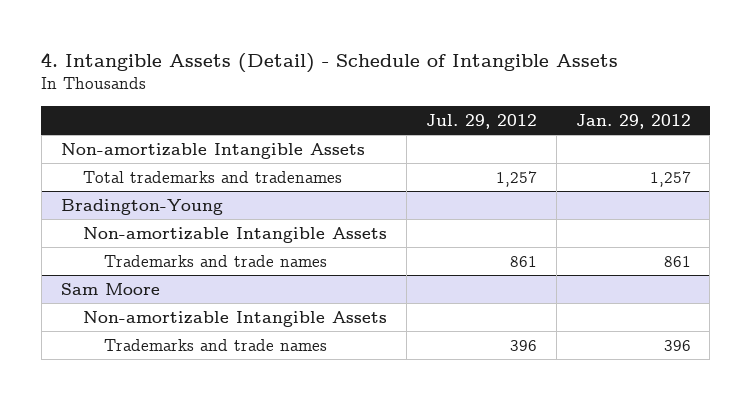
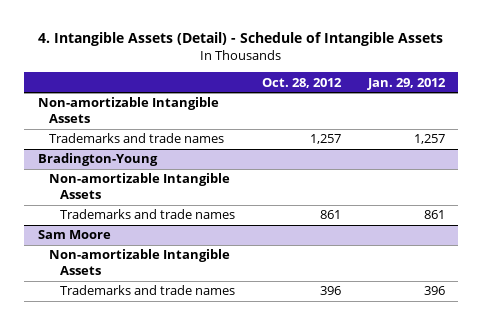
[425,113,537,129] Jul. 29, 2012 -> none
none -> [261,77,342,88] Oct. 28, 2012
[82,170,342,183] Total trademarks and tradenames -> [48,133,224,144] Trademarks and trade names

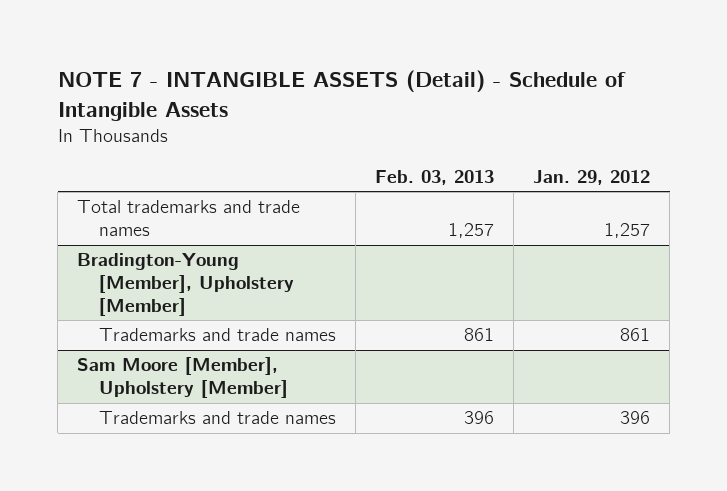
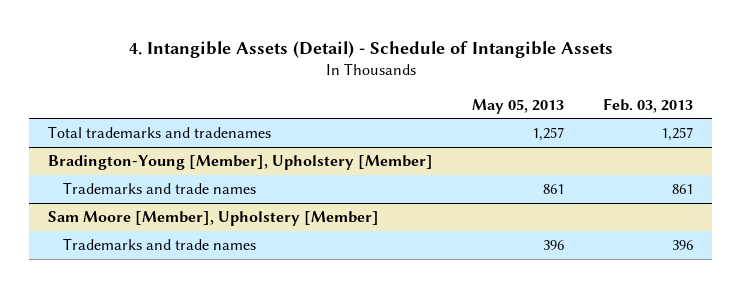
[57,70,626,121] NOTE 7 - INTANGIBLE ASSETS (Detail) - Schedule of Intangible Assets -> [128,40,613,58] 4. Intangible Assets (Detail) - Schedule of Intangible Assets
[533,169,651,185] Jan. 29, 2012 -> none
none -> [472,98,565,114] May 05, 2013
[77,200,301,237] Total trademarks and trade names -> [48,125,272,138] Total trademarks and tradenames

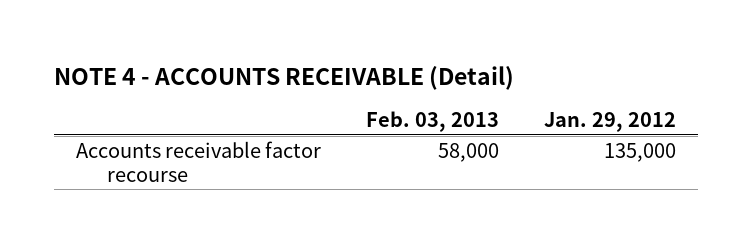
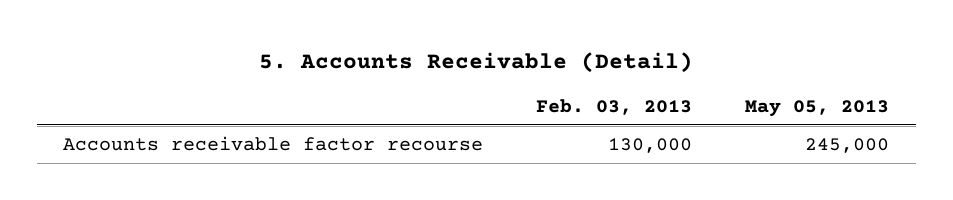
[53,65,514,90] NOTE 4 - ACCOUNTS RECEIVABLE (Detail) -> [259,51,694,73] 5. Accounts Receivable (Detail)
[543,112,676,133] Jan. 29, 2012 -> none
none -> [745,100,890,118] May 05, 2013
[438,143,500,163] 58,000 -> [608,138,693,154] 130,000

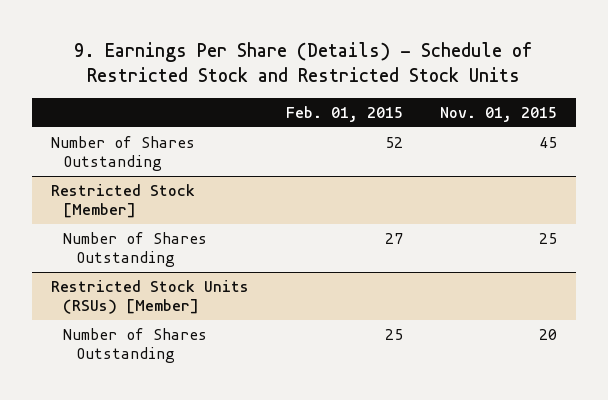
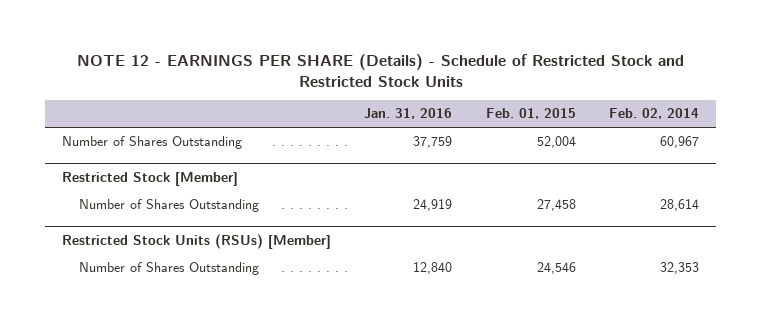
[73,41,533,82] 9. Earnings Per Share (Details) - Schedule of Restricted Stock and Restricted Stock Units -> [76,53,684,87] NOTE 12 - EARNINGS PER SHARE (Details) - Schedule of Restricted Stock and Restricted Stock Units
[440,106,558,122] Nov. 01, 2015 -> none
none -> [364,108,453,120] Jan. 31, 2016
none -> [609,108,700,120] Feb. 02, 2014
[384,136,403,148] 52 -> [536,136,576,149] 52,004
[384,232,403,244] 27 -> [536,199,576,212] 27,458
[384,328,403,340] 25 -> [536,262,576,275] 24,546

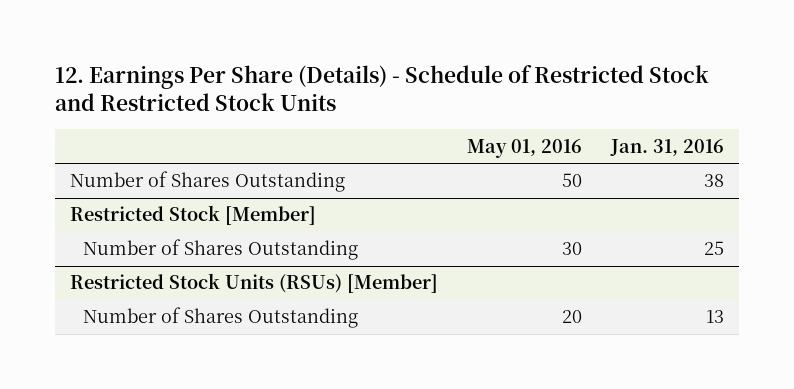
[76,53,684,87] NOTE 12 - EARNINGS PER SHARE (Details) - Schedule of Restricted Stock and Restricted Stock Units -> [55,65,710,112] 12. Earnings Per Share (Details) - Schedule of Restricted Stock and Restricted Stock Units
[485,108,576,120] Feb. 01, 2015 -> none
[609,108,700,120] Feb. 02, 2014 -> none
none -> [466,138,582,158] May 01, 2016
[413,136,453,149] 37,759 -> [704,174,725,188] 38
[413,199,453,212] 24,919 -> [704,241,725,256] 25
[413,262,453,275] 12,840 -> [706,310,725,324] 13

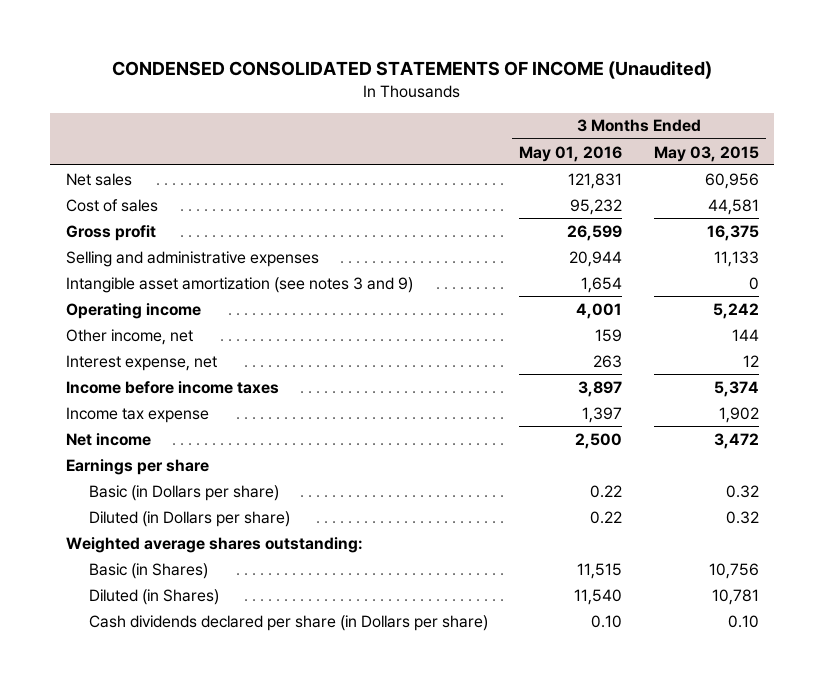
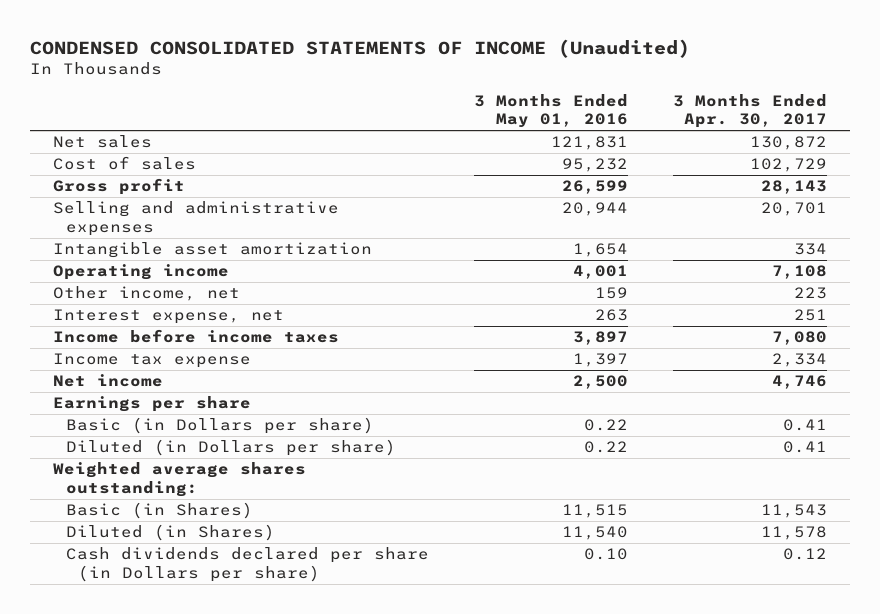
[653,145,759,162] May 03, 2015 -> none
none -> [673,93,828,129] 3 Months Ended Apr. 30, 2017
[65,276,413,293] Intangible asset amortization (see notes 3 and 9) -> [52,242,372,259] Intangible asset amortization

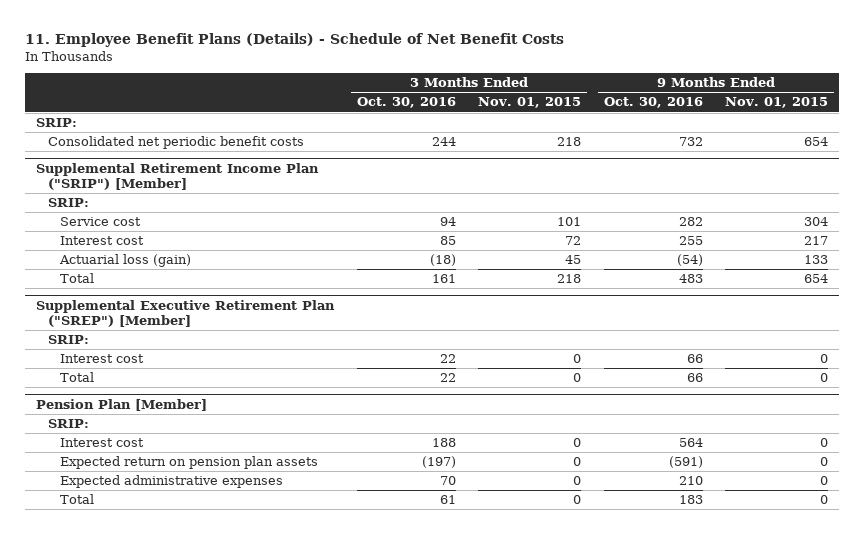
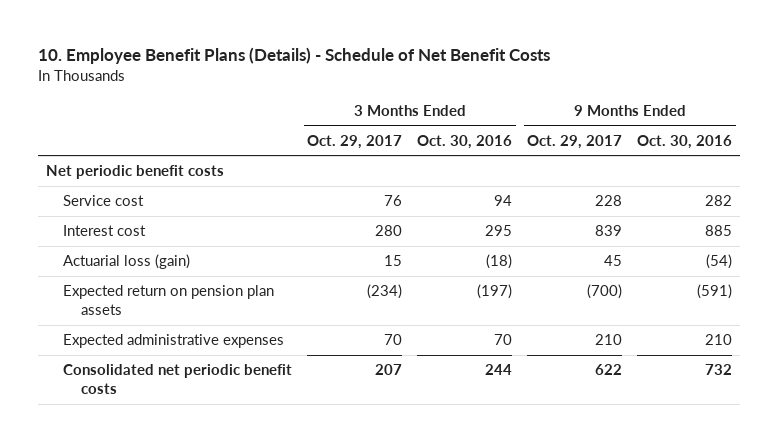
[25,33,565,48] 11. Employee Benefit Plans (Details) - Schedule of Net Benefit Costs -> [38,47,551,65] 10. Employee Benefit Plans (Details) - Schedule of Net Benefit Costs
[478,97,582,109] Nov. 01, 2015 -> none
[724,97,828,109] Nov. 01, 2015 -> none
none -> [307,134,403,149] Oct. 29, 2017
none -> [527,134,623,149] Oct. 29, 2017
[36,118,78,128] SRIP: -> none
[36,162,320,191] Supplemental Retirement Income Plan ("SRIP") [Member] -> none
[47,198,89,208] SRIP: -> none
none -> [45,165,224,180] Net periodic benefit costs
[439,236,456,246] 85 -> [485,225,513,237] 295
[678,236,703,246] 255 -> [705,225,733,237] 885
[59,273,94,284] Total -> none
[36,299,336,328] Supplemental Executive Retirement Plan ("SREP") [Member] -> none
[47,335,89,345] SRIP: -> none
[59,354,144,364] Interest cost -> none
[59,372,94,383] Total -> none
[36,398,208,411] Pension Plan [Member] -> none
[47,419,89,429] SRIP: -> none
[59,438,144,448] Interest cost -> none
[59,494,94,505] Total -> none
[47,136,304,150] Consolidated net periodic benefit costs -> [63,364,293,395] Consolidated net periodic benefit costs

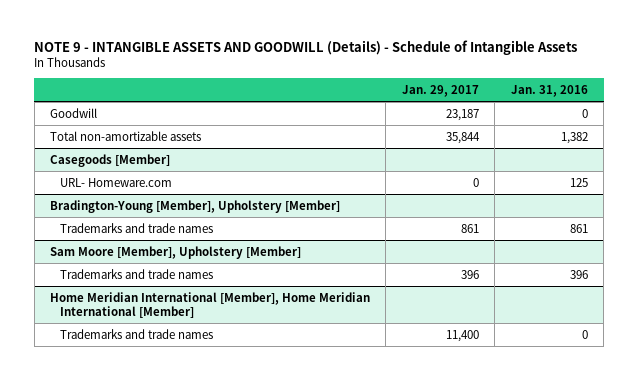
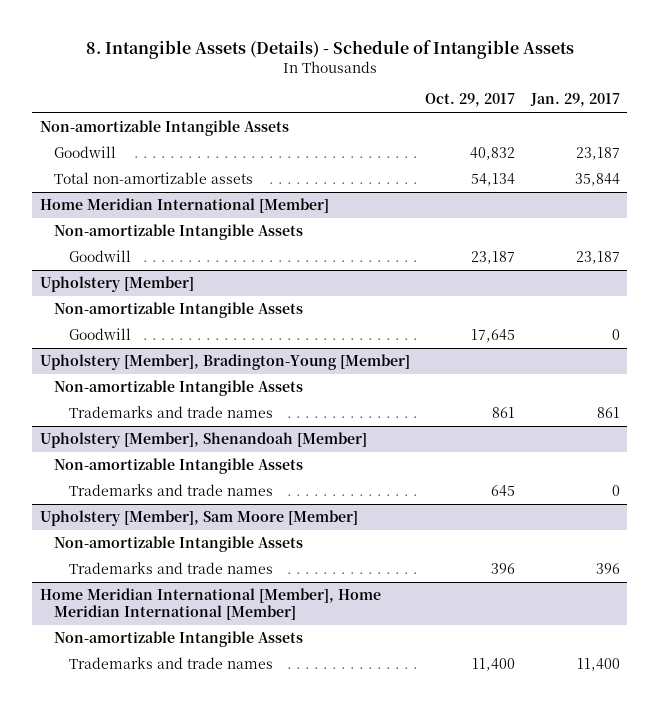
[34,39,578,55] NOTE 9 - INTANGIBLE ASSETS AND GOODWILL (Details) - Schedule of Intangible Assets -> [85,39,574,59] 8. Intangible Assets (Details) - Schedule of Intangible Assets
[510,84,588,97] Jan. 31, 2016 -> none
none -> [425,93,516,108] Oct. 29, 2017
none -> [40,120,290,137] Non-amortizable Intangible Assets
[49,153,170,167] Casegoods [Member] -> none
[59,177,172,187] URL- Homeware.com -> none
none -> [40,198,330,214] Home Meridian International [Member]
none -> [54,224,304,241] Non-amortizable Intangible Assets
none -> [68,250,131,263] Goodwill
none -> [40,276,195,293] Upholstery [Member]
none -> [54,302,304,319] Non-amortizable Intangible Assets
none -> [68,328,131,341] Goodwill
[49,199,340,213] Bradington-Young [Member], Upholstery [Member] -> [40,354,411,371] Upholstery [Member], Bradington-Young [Member]
none -> [54,380,304,397] Non-amortizable Intangible Assets
none -> [40,432,368,449] Upholstery [Member], Shenandoah [Member]
none -> [54,458,304,475] Non-amortizable Intangible Assets
none -> [68,484,273,497] Trademarks and trade names
[49,245,301,259] Sam Moore [Member], Upholstery [Member] -> [40,510,359,527] Upholstery [Member], Sam Moore [Member]
none -> [54,536,304,553] Non-amortizable Intangible Assets
none -> [54,631,304,648] Non-amortizable Intangible Assets

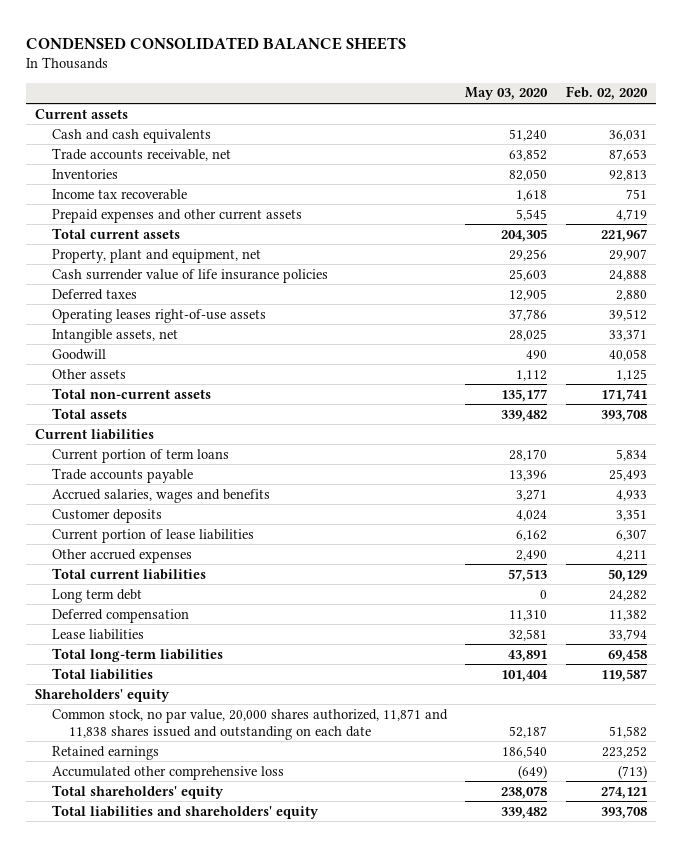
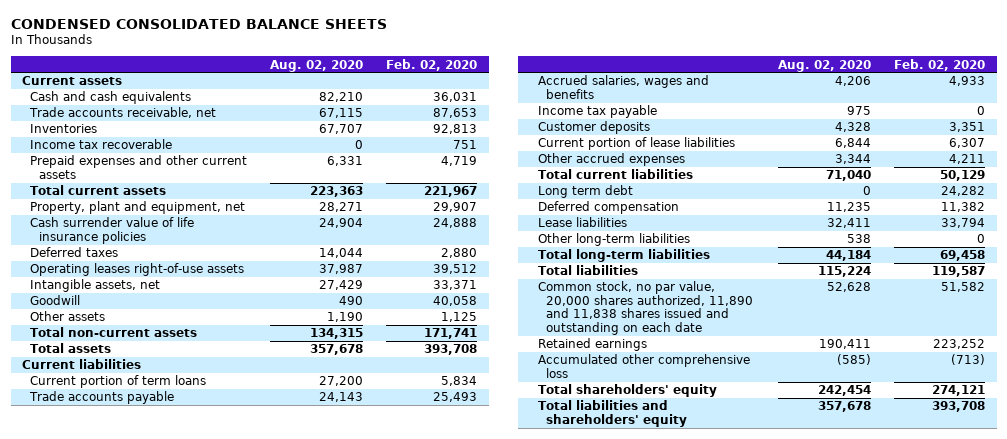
[465,87,549,101] May 03, 2020 -> none
none -> [270,59,364,72] Aug. 02, 2020
none -> [538,105,658,119] Income tax payable
none -> [538,233,691,247] Other long-term liabilities
[35,688,171,702] Shareholders' equity -> none
[52,708,449,740] Common stock, no par value, 20,000 shares authorized, 11,871 and 11,838 shares issued and outstanding on each date -> [538,281,754,336] Common stock, no par value, 20,000 shares authorized, 11,890 and 11,838 shares issued and outstanding on each date

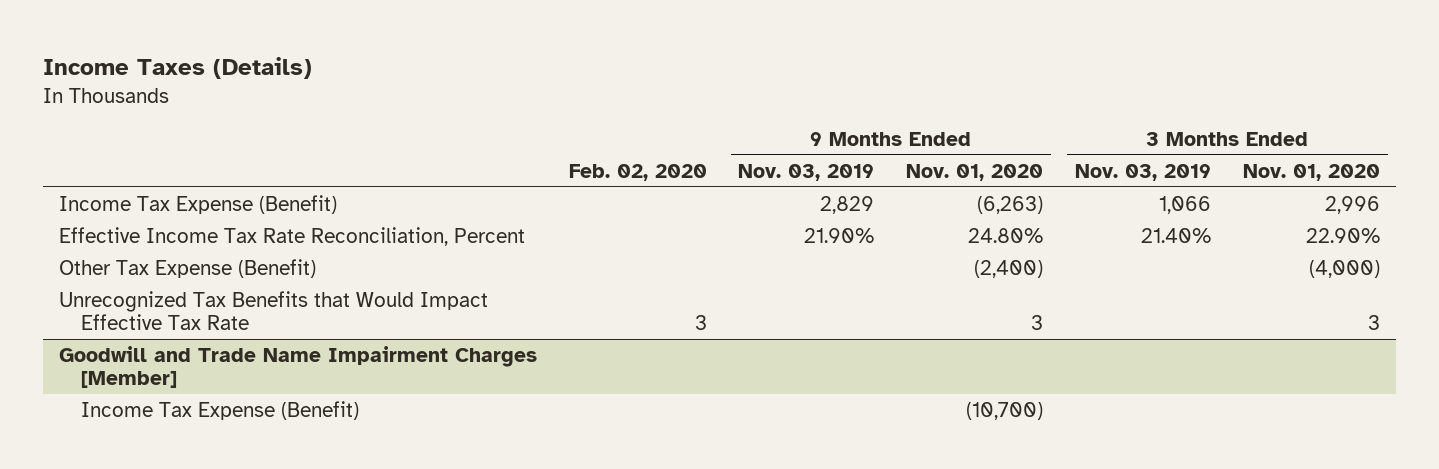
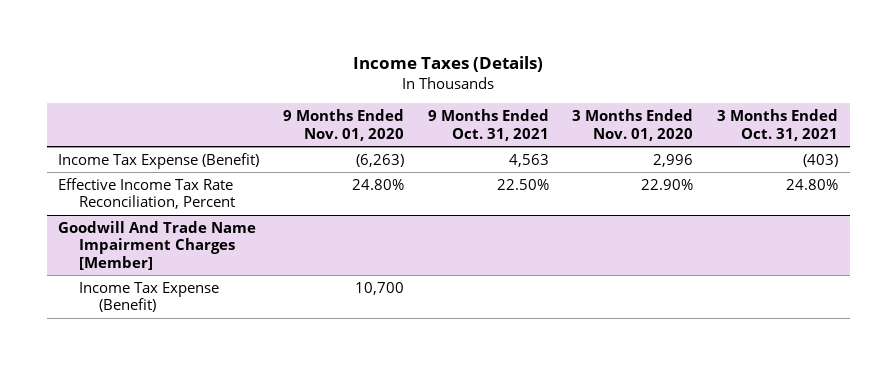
[568,163,707,181] Feb. 02, 2020 -> none
[738,163,875,181] Nov. 03, 2019 -> none
[1074,163,1211,181] Nov. 03, 2019 -> none
none -> [427,109,549,141] 9 Months Ended Oct. 31, 2021
none -> [716,109,838,141] 3 Months Ended Oct. 31, 2021
[59,258,317,278] Other Tax Expense (Benefit) -> none
[59,290,489,331] Unrecognized Tax Benefits that Would Impact Effective Tax Rate -> none
[59,345,538,389] Goodwill and Trade Name Impairment Charges [Member] -> [58,220,257,270] Goodwill And Trade Name Impairment Charges [Member]
[966,401,1044,420] (10,700) -> [354,281,404,295] 10,700

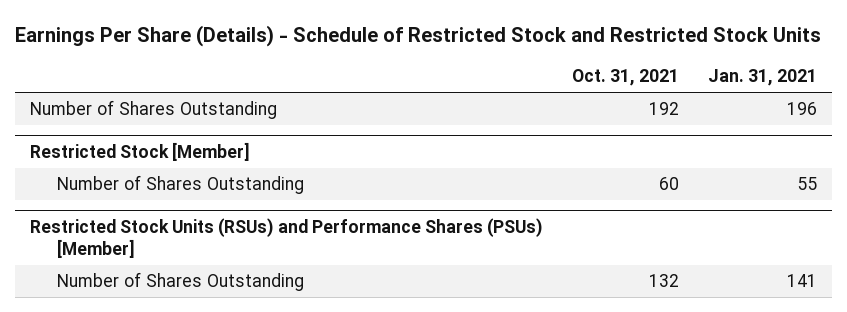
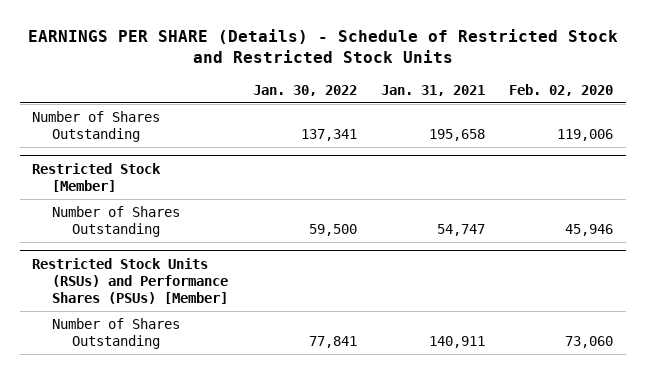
[15,25,822,48] Earnings Per Share (Details) - Schedule of Restricted Stock and Restricted Stock Units -> [27,28,618,64] EARNINGS PER SHARE (Details) - Schedule of Restricted Stock and Restricted Stock Units
[572,69,680,87] Oct. 31, 2021 -> none
none -> [252,85,357,97] Jan. 30, 2022
none -> [509,84,614,97] Feb. 02, 2020
[787,102,818,116] 196 -> [429,129,486,142] 195,658
[797,177,818,191] 55 -> [437,224,486,237] 54,747
[787,274,818,288] 141 -> [429,336,486,349] 140,911

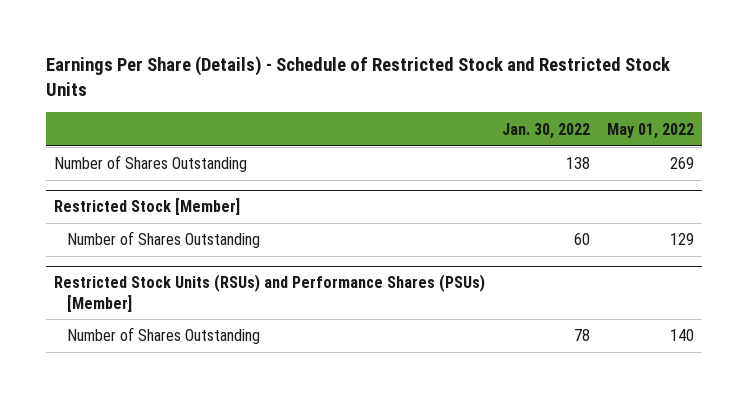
[27,28,618,64] EARNINGS PER SHARE (Details) - Schedule of Restricted Stock and Restricted Stock Units -> [45,56,670,97] Earnings Per Share (Details) - Schedule of Restricted Stock and Restricted Stock Units
[381,85,486,97] Jan. 31, 2021 -> none
[509,84,614,97] Feb. 02, 2020 -> none
none -> [607,122,695,139] May 01, 2022
[300,129,357,142] 137,341 -> [566,157,591,170] 138
[308,224,357,237] 59,500 -> [574,233,591,246] 60
[308,336,357,349] 77,841 -> [574,329,591,342] 78

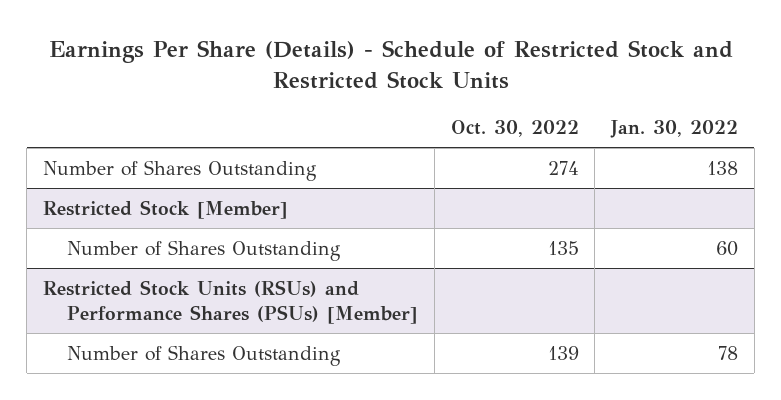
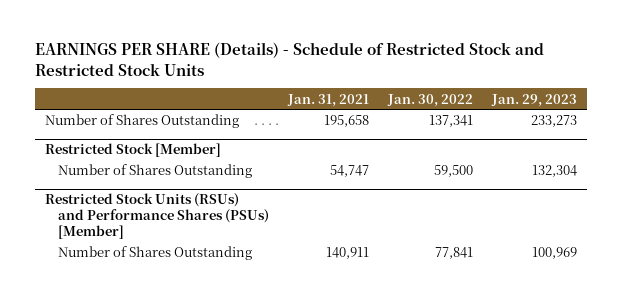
[48,40,733,89] Earnings Per Share (Details) - Schedule of Restricted Stock and Restricted Stock Units -> [35,42,545,76] EARNINGS PER SHARE (Details) - Schedule of Restricted Stock and Restricted Stock Units
[450,120,579,138] Oct. 30, 2022 -> none
none -> [287,93,370,107] Jan. 31, 2021
none -> [491,93,578,107] Jan. 29, 2023
[707,160,739,175] 138 -> [429,115,474,128] 137,341
[716,240,739,256] 60 -> [434,165,474,178] 59,500
[718,345,739,360] 78 -> [435,247,474,260] 77,841

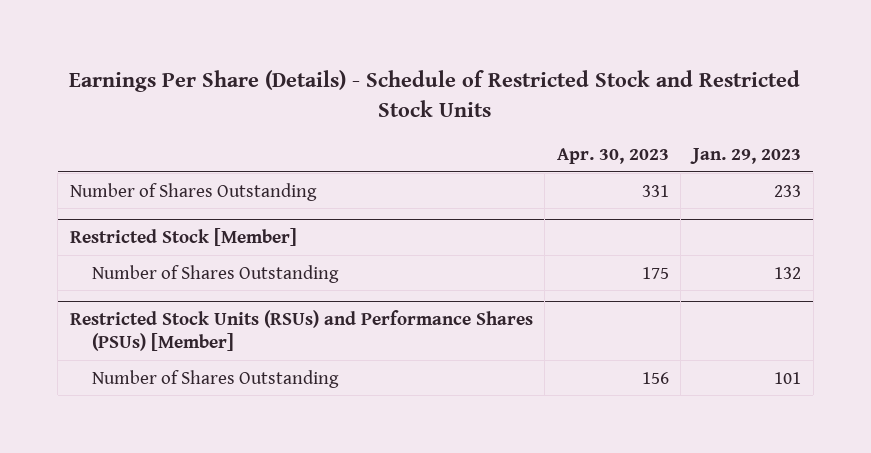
[35,42,545,76] EARNINGS PER SHARE (Details) - Schedule of Restricted Stock and Restricted Stock Units -> [69,70,801,118] Earnings Per Share (Details) - Schedule of Restricted Stock and Restricted Stock Units
[287,93,370,107] Jan. 31, 2021 -> none
[387,93,474,107] Jan. 30, 2022 -> none
none -> [556,148,669,165] Apr. 30, 2023
[531,115,578,128] 233,273 -> [774,184,802,197] 233
[532,165,578,178] 132,304 -> [774,266,802,279] 132
[532,247,578,260] 100,969 -> [774,371,802,384] 101

